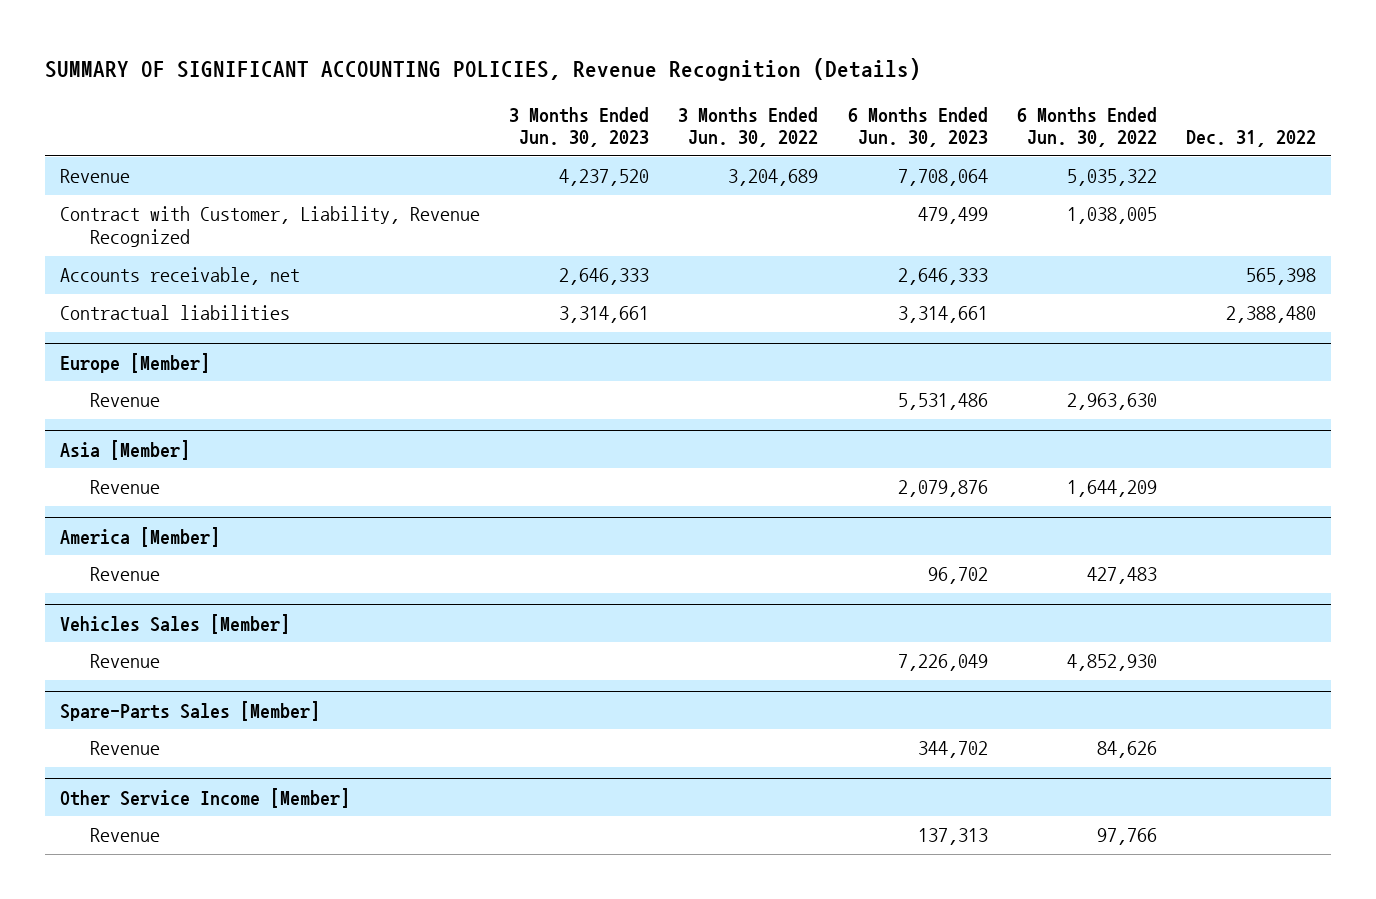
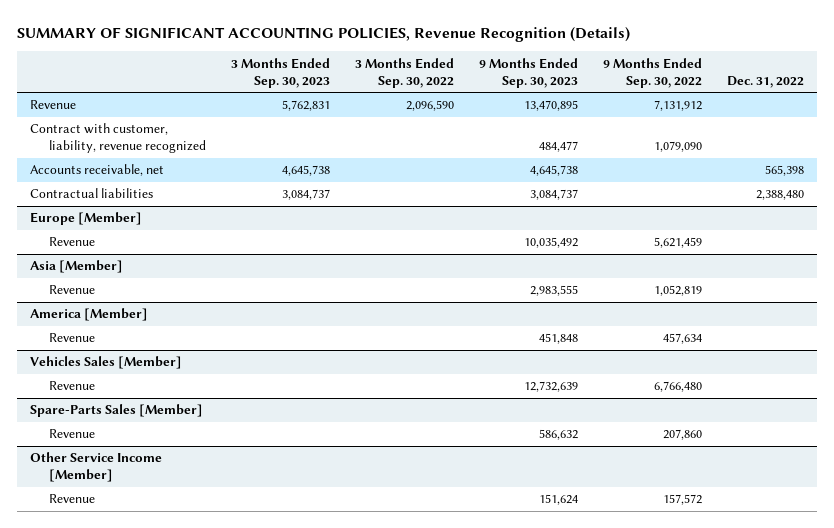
[509,106,650,148] 3 Months Ended Jun. 30, 2023 -> none
[678,106,819,148] 3 Months Ended Jun. 30, 2022 -> none
[847,106,988,148] 6 Months Ended Jun. 30, 2023 -> none
[1016,106,1157,148] 6 Months Ended Jun. 30, 2022 -> none
none -> [231,57,331,88] 3 Months Ended Sep. 30, 2023
none -> [355,57,455,88] 3 Months Ended Sep. 30, 2022
none -> [479,57,579,88] 9 Months Ended Sep. 30, 2023
none -> [603,57,703,88] 9 Months Ended Sep. 30, 2022
[59,206,480,247] Contract with Customer, Liability, Revenue Recognized -> [29,123,207,154] Contract with customer, liability, revenue recognized

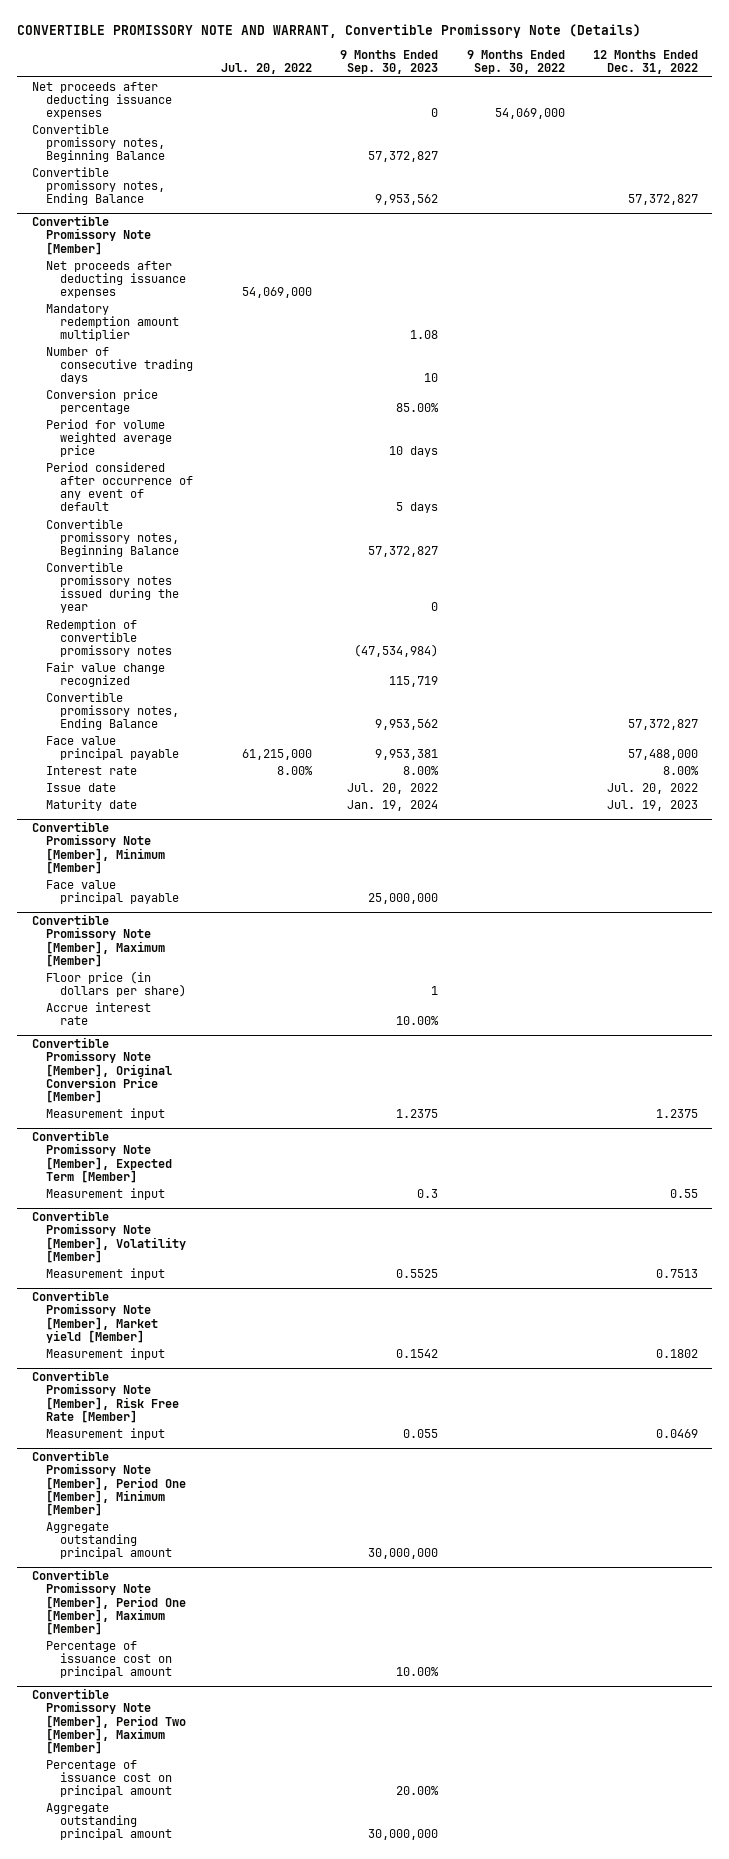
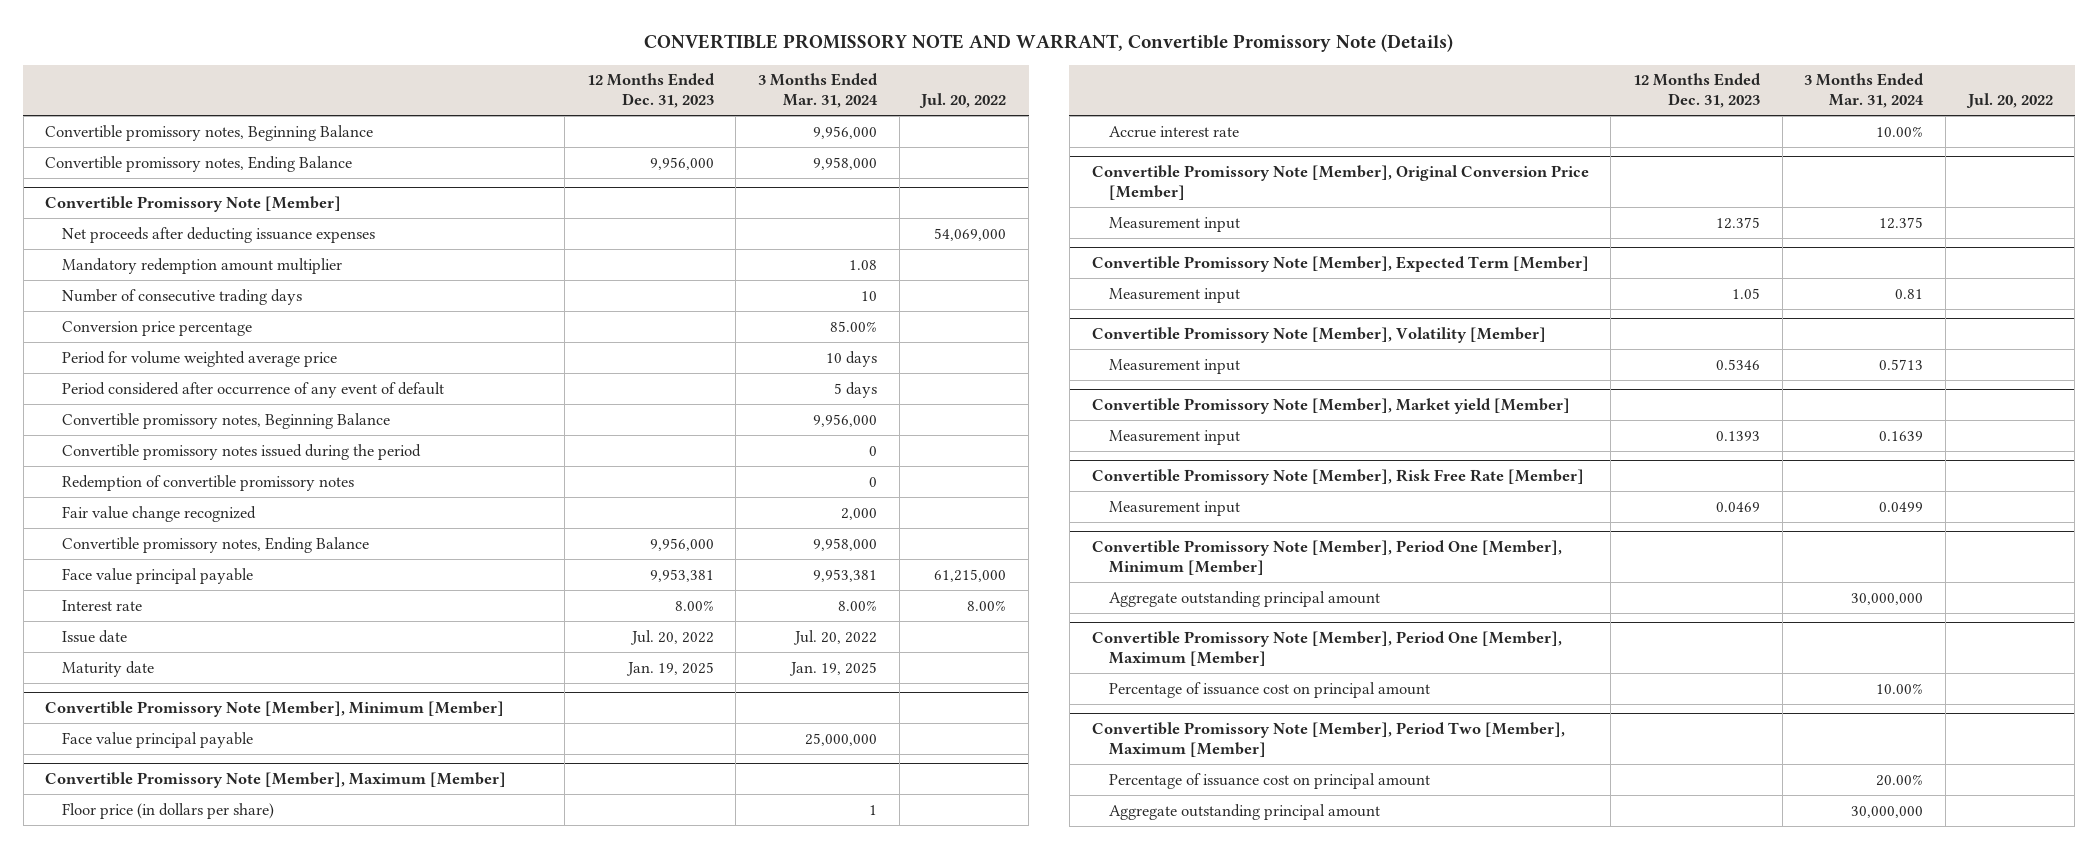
[340,49,439,75] 9 Months Ended Sep. 30, 2023 -> none
[466,49,565,75] 9 Months Ended Sep. 30, 2022 -> none
[592,49,698,75] 12 Months Ended Dec. 31, 2022 -> none
none -> [586,73,715,109] 12 Months Ended Dec. 31, 2023
none -> [758,73,879,109] 3 Months Ended Mar. 31, 2024
[31,81,172,119] Net proceeds after deducting issuance expenses -> none
[45,561,179,614] Convertible promissory notes issued during the year -> [62,443,422,460] Convertible promissory notes issued during the period

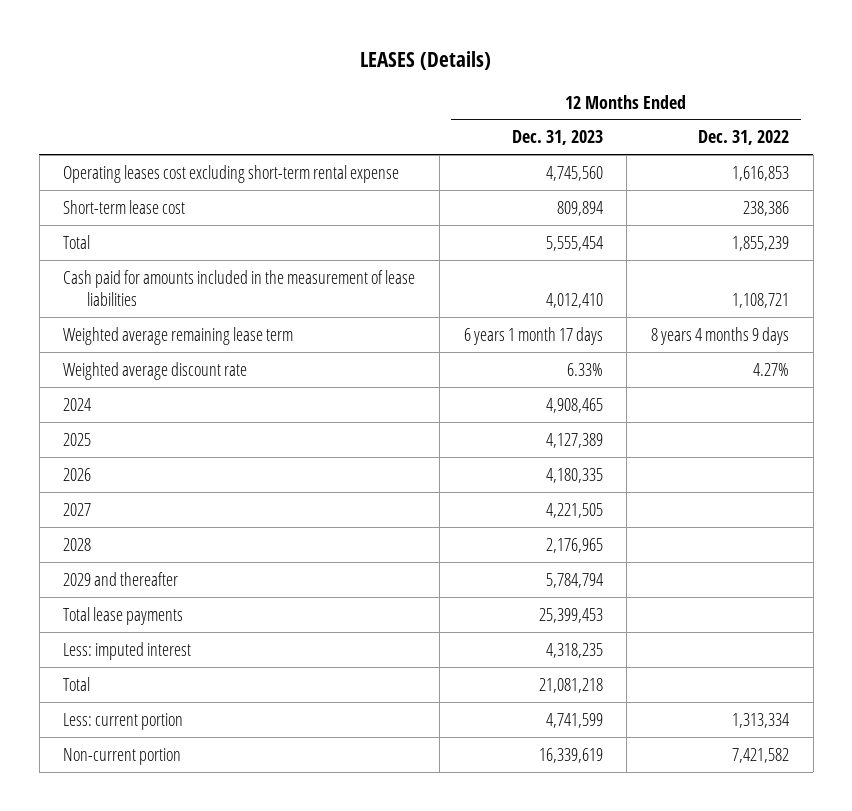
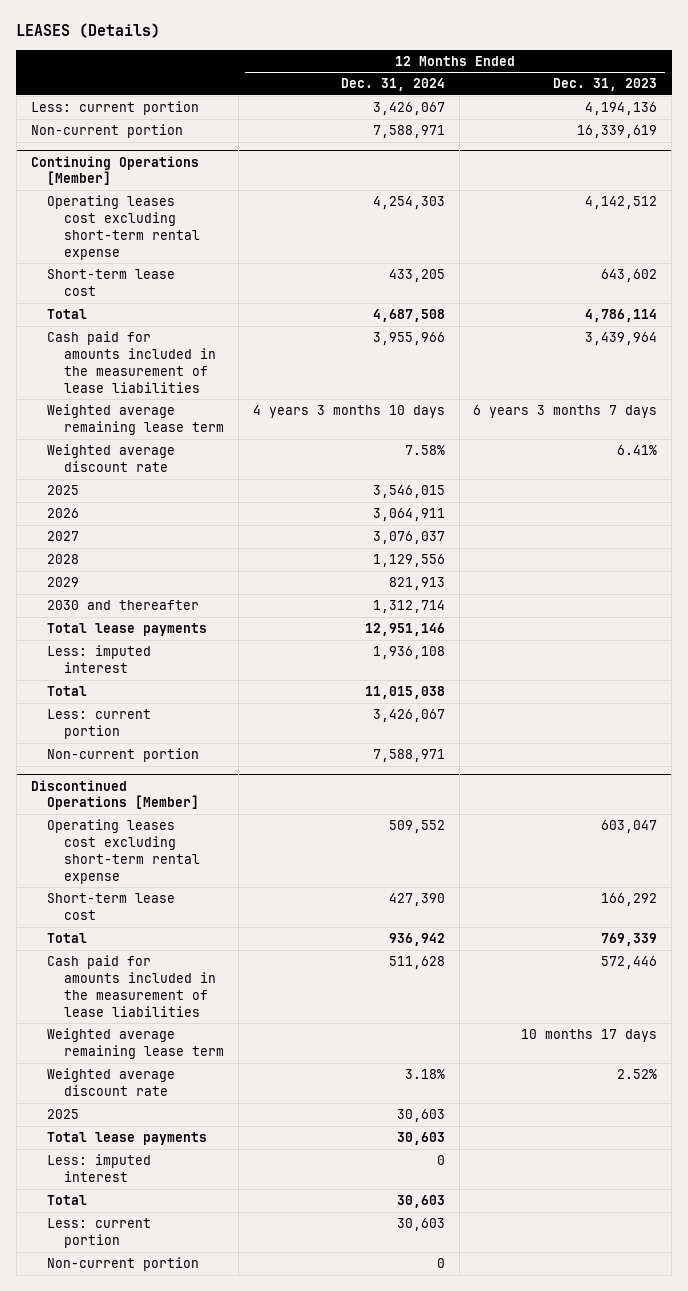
[697,130,789,146] Dec. 31, 2022 -> none
none -> [340,78,445,92] Dec. 31, 2024
[63,164,400,183] Operating leases cost excluding short-term rental expense -> none
[63,199,186,214] Short-term lease cost -> none
[63,234,91,249] Total -> none
[63,269,416,307] Cash paid for amounts included in the measurement of lease liabilities -> none
[63,326,294,345] Weighted average remaining lease term -> none
[63,361,248,380] Weighted average discount rate -> none
[63,397,92,411] 2024 -> none
[63,432,92,446] 2025 -> none
[63,467,92,481] 2026 -> none
[63,502,92,516] 2027 -> none
[63,537,92,551] 2028 -> none
[63,571,179,586] 2029 and thereafter -> none
[63,606,184,625] Total lease payments -> none
[63,641,192,660] Less: imputed interest -> none
[63,676,91,691] Total -> none
[545,712,603,728] 4,741,599 -> [585,102,658,116] 4,194,136
none -> [30,155,199,186] Continuing Operations [Member]
none -> [47,195,200,260] Operating leases cost excluding short-term rental expense
none -> [47,269,176,297] Short-term lease cost
none -> [47,309,88,320] Total
none -> [47,331,216,393] Cash paid for amounts included in the measurement of lease liabilities
none -> [47,404,224,436] Weighted average remaining lease term
none -> [47,444,176,473] Weighted average discount rate
none -> [47,485,80,496] 2025
none -> [47,508,80,519] 2026
none -> [47,531,80,542] 2027
none -> [47,554,80,565] 2028
none -> [47,577,80,588] 2029
none -> [47,600,200,611] 2030 and thereafter
none -> [47,623,208,637] Total lease payments
none -> [47,645,152,674] Less: imputed interest
none -> [47,686,88,697] Total
none -> [47,709,152,740] Less: current portion
none -> [47,748,200,763] Non-current portion
none -> [30,779,200,811] Discontinued Operations [Member]
none -> [47,819,200,884] Operating leases cost excluding short-term rental expense
none -> [47,893,176,921] Short-term lease cost
none -> [47,933,88,944] Total
none -> [47,955,216,1017] Cash paid for amounts included in the measurement of lease liabilities
none -> [47,1028,224,1060] Weighted average remaining lease term
none -> [47,1068,176,1097] Weighted average discount rate
none -> [47,1109,80,1120] 2025
none -> [47,1132,208,1146] Total lease payments
none -> [47,1154,152,1183] Less: imputed interest
none -> [47,1195,88,1206] Total
none -> [47,1218,152,1249] Less: current portion
none -> [47,1257,200,1272] Non-current portion

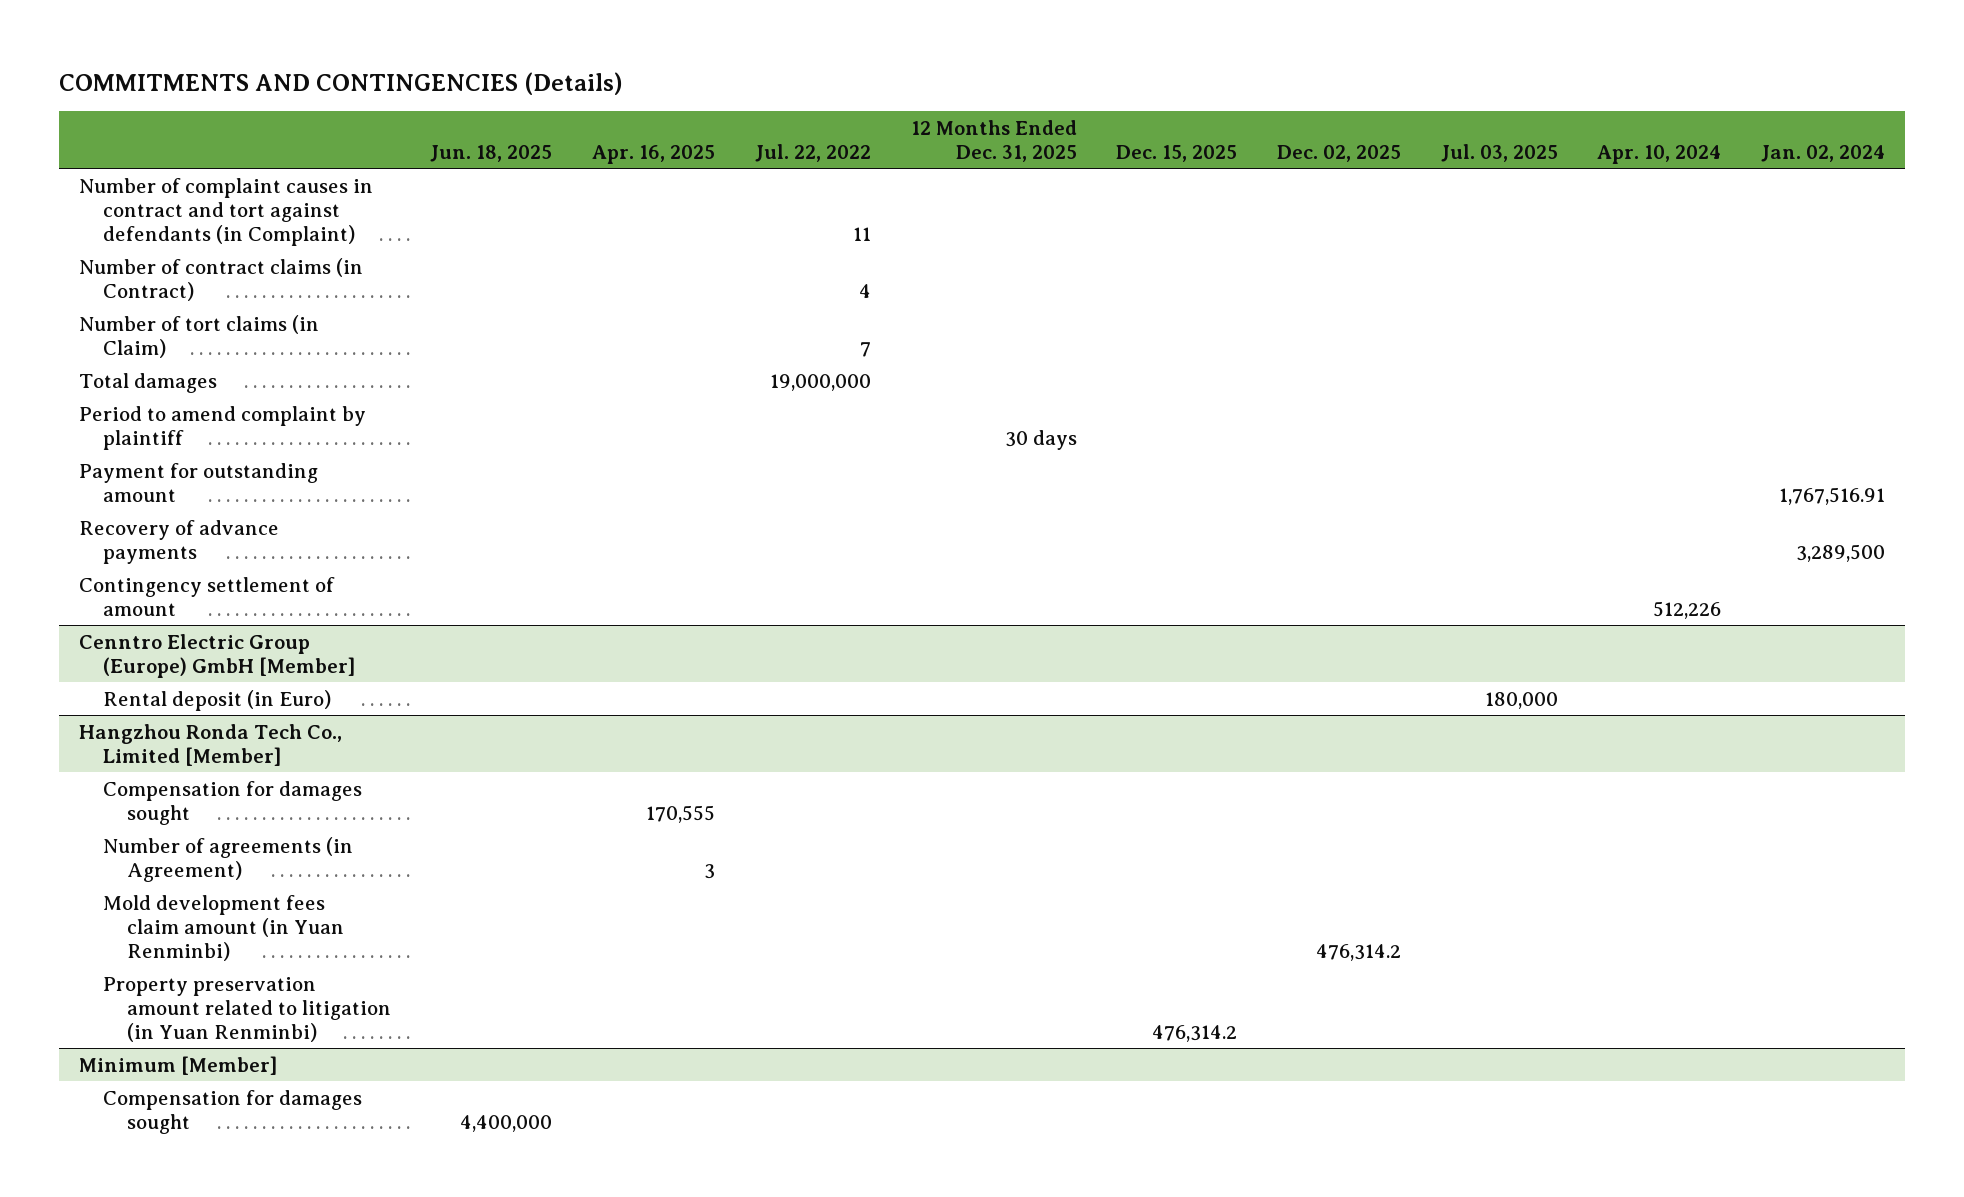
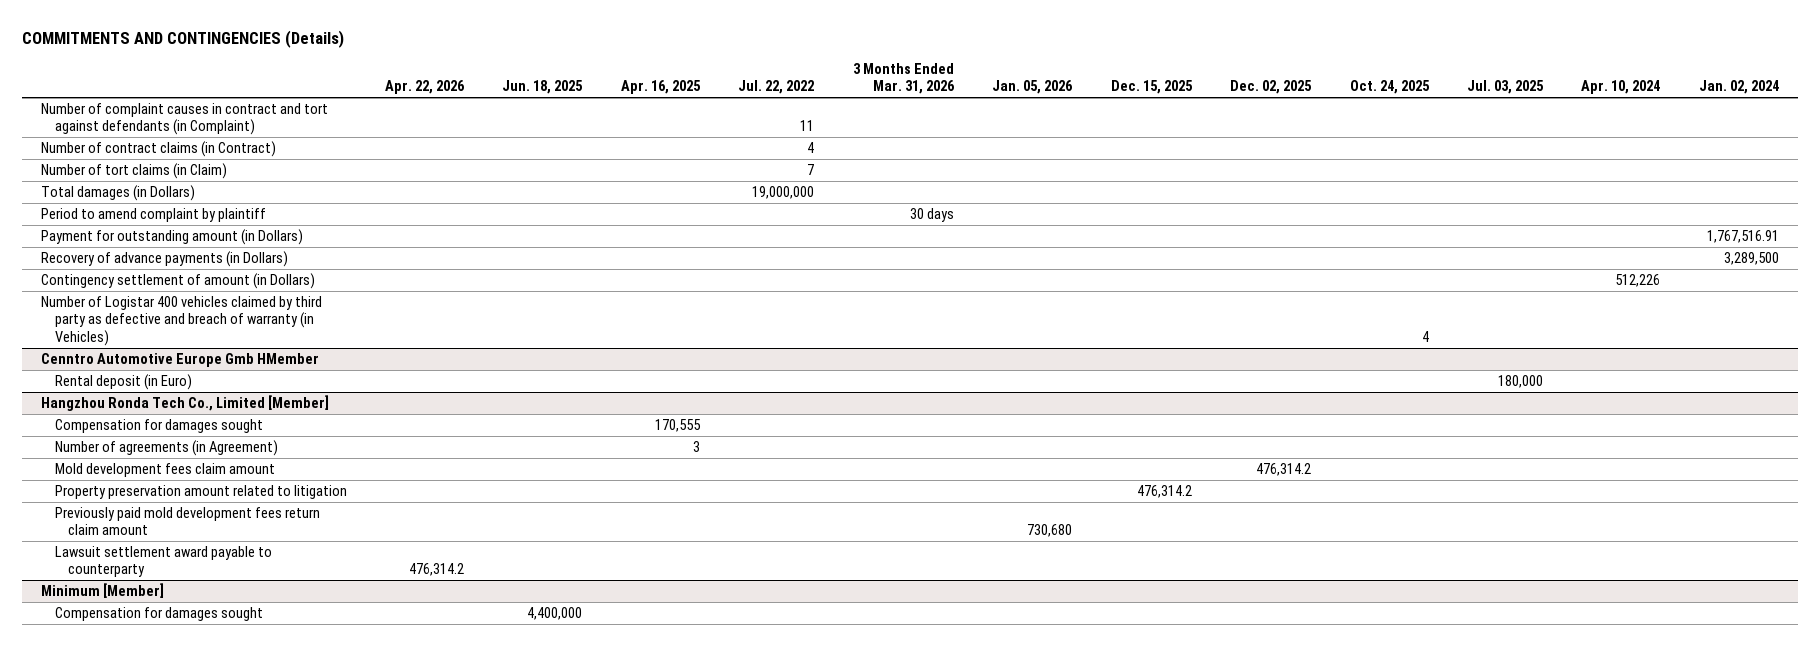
[910,119,1077,162] 12 Months Ended Dec. 31, 2025 -> none
none -> [385,80,466,95] Apr. 22, 2026
none -> [852,63,955,95] 3 Months Ended Mar. 31, 2026
none -> [992,80,1074,95] Jan. 05, 2026
none -> [1349,80,1430,95] Oct. 24, 2025
[78,372,217,393] Total damages -> [40,185,195,202] Total damages (in Dollars)
[78,462,318,502] Payment for outstanding amount -> [40,229,303,246] Payment for outstanding amount (in Dollars)
[78,519,279,564] Recovery of advance payments -> [40,251,288,268] Recovery of advance payments (in Dollars)
[78,576,335,616] Contingency settlement of amount -> [40,273,315,290] Contingency settlement of amount (in Dollars)
none -> [40,296,322,346] Number of Logistar 400 vehicles claimed by third party as defective and breach of warranty (in Vehicles)
[78,633,355,678] Cenntro Electric Group (Europe) GmbH [Member] -> [40,353,319,368] Cenntro Automotive Europe Gmb HMember
[102,894,344,961] Mold development fees claim amount (in Yuan Renminbi) -> [54,463,275,478] Mold development fees claim amount
[102,976,391,1042] Property preservation amount related to litigation (in Yuan Renminbi) -> [54,485,347,500] Property preservation amount related to litigation
none -> [54,507,320,536] Previously paid mold development fees return claim amount
none -> [54,546,272,578] Lawsuit settlement award payable to counterparty

